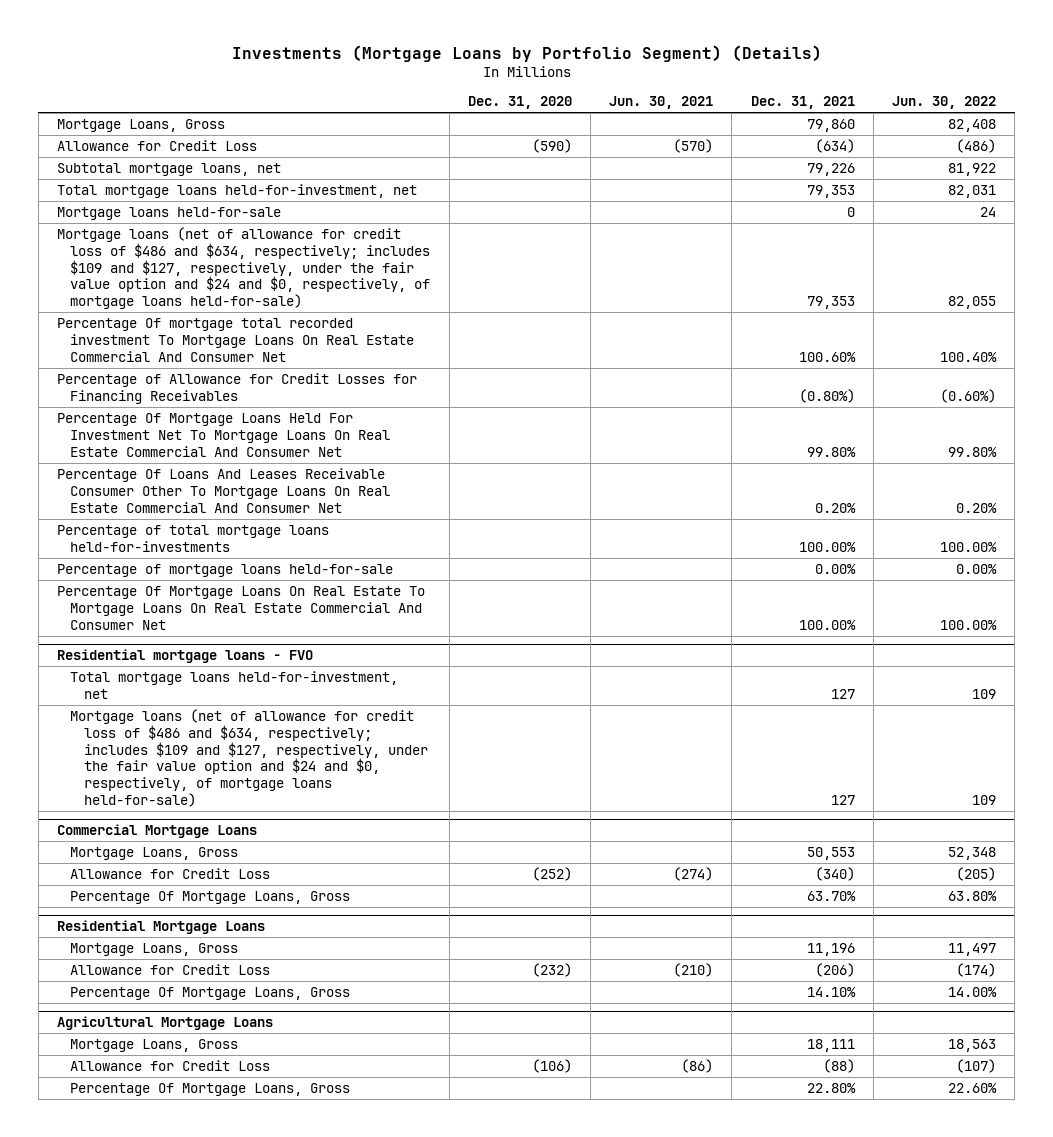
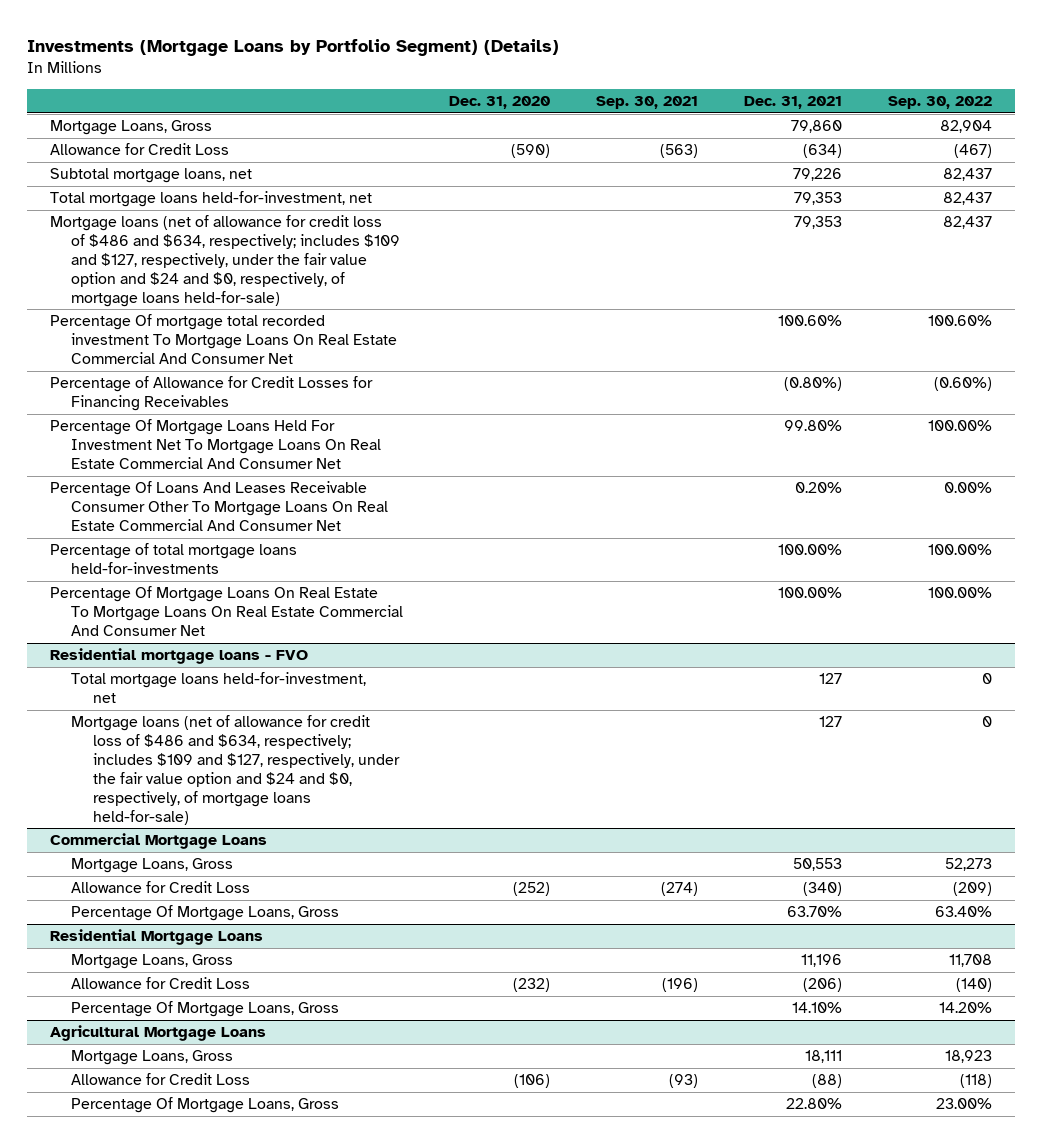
[609,96,714,110] Jun. 30, 2021 -> none
[892,96,997,110] Jun. 30, 2022 -> none
none -> [596,96,699,110] Sep. 30, 2021
none -> [887,96,992,110] Sep. 30, 2022
[56,206,281,220] Mortgage loans held-for-sale -> none
[56,563,393,577] Percentage of mortgage loans held-for-sale -> none

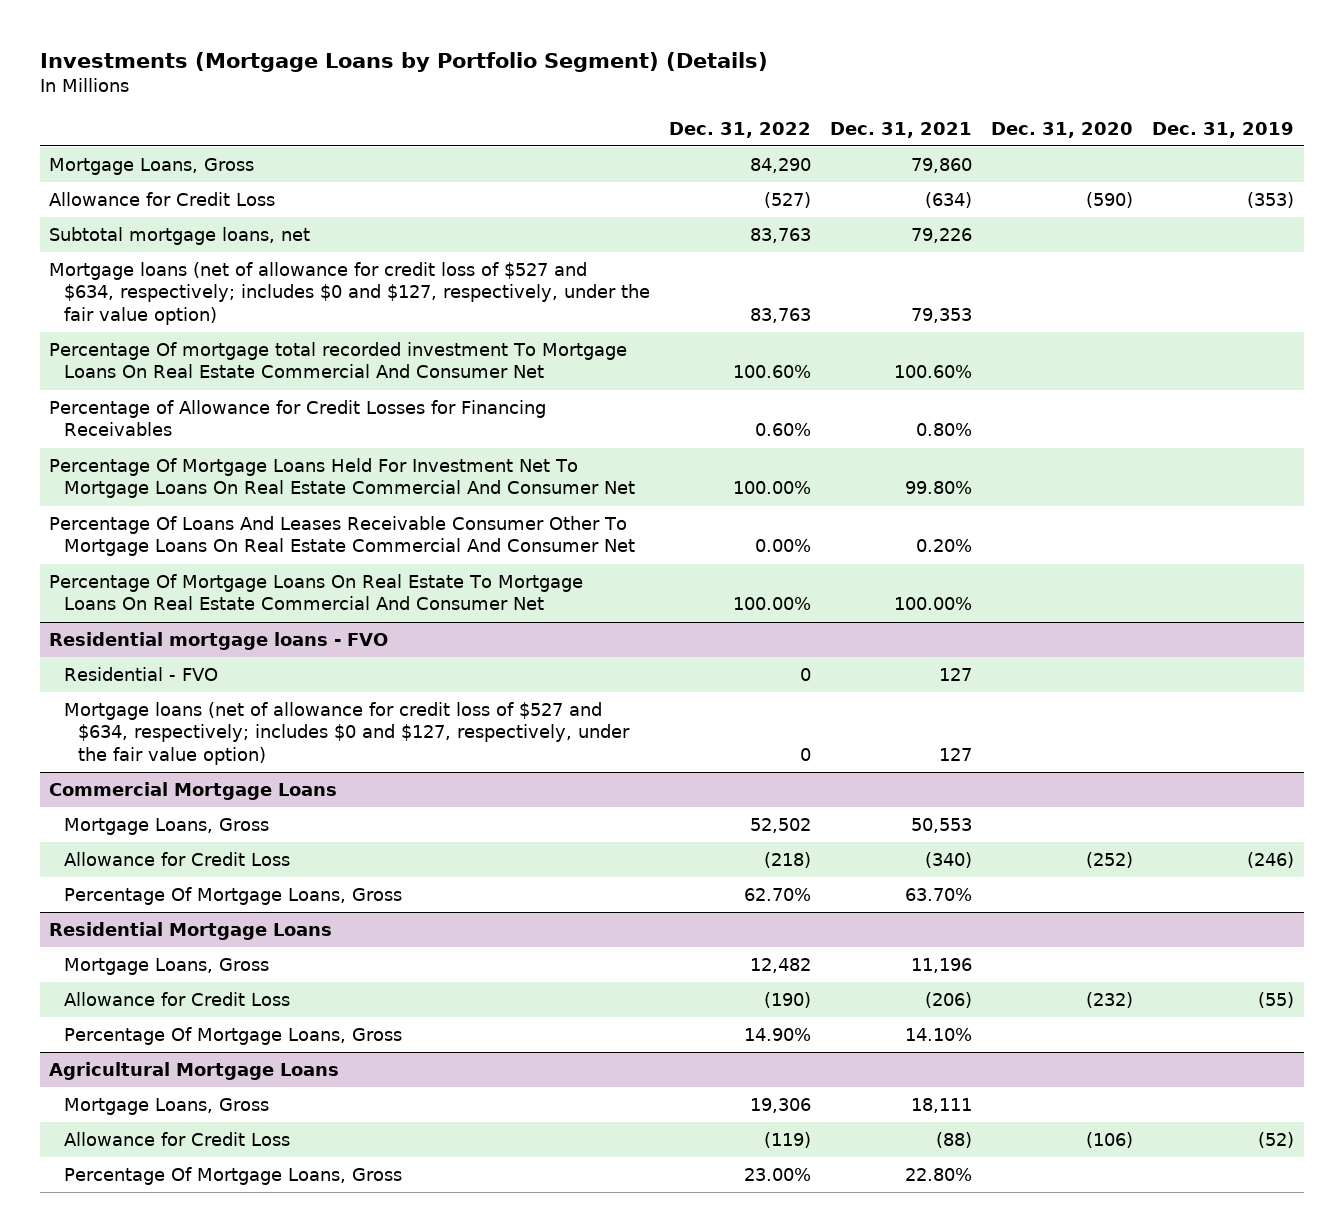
[596,96,699,110] Sep. 30, 2021 -> none
[887,96,992,110] Sep. 30, 2022 -> none
none -> [668,121,811,138] Dec. 31, 2022
none -> [1152,121,1295,138] Dec. 31, 2019
[49,191,372,208] Total mortgage loans held-for-investment, net -> none
[49,215,401,307] Mortgage loans (net of allowance for credit loss of $486 and $634, respectively; includes $109 and $127, respectively, under the fair value option and $24 and $0, respectively, of mortgage loans held-for-sale) -> [49,262,650,325] Mortgage loans (net of allowance for credit loss of $527 and $634, respectively; includes $0 and $127, respectively, under the fair value option)
[783,377,842,392] (0.80%) -> [916,423,973,437] 0.80%
[49,543,297,575] Percentage of total mortgage loans held-for-investments -> none
[71,672,367,704] Total mortgage loans held-for-investment, net -> [63,667,218,682] Residential - FVO
[71,715,400,825] Mortgage loans (net of allowance for credit loss of $486 and $634, respectively; includes $109 and $127, respectively, under the fair value option and $24 and $0, respectively, of mortgage loans held-for-sale) -> [63,702,631,765] Mortgage loans (net of allowance for credit loss of $527 and $634, respectively; includes $0 and $127, respectively, under the fair value option)

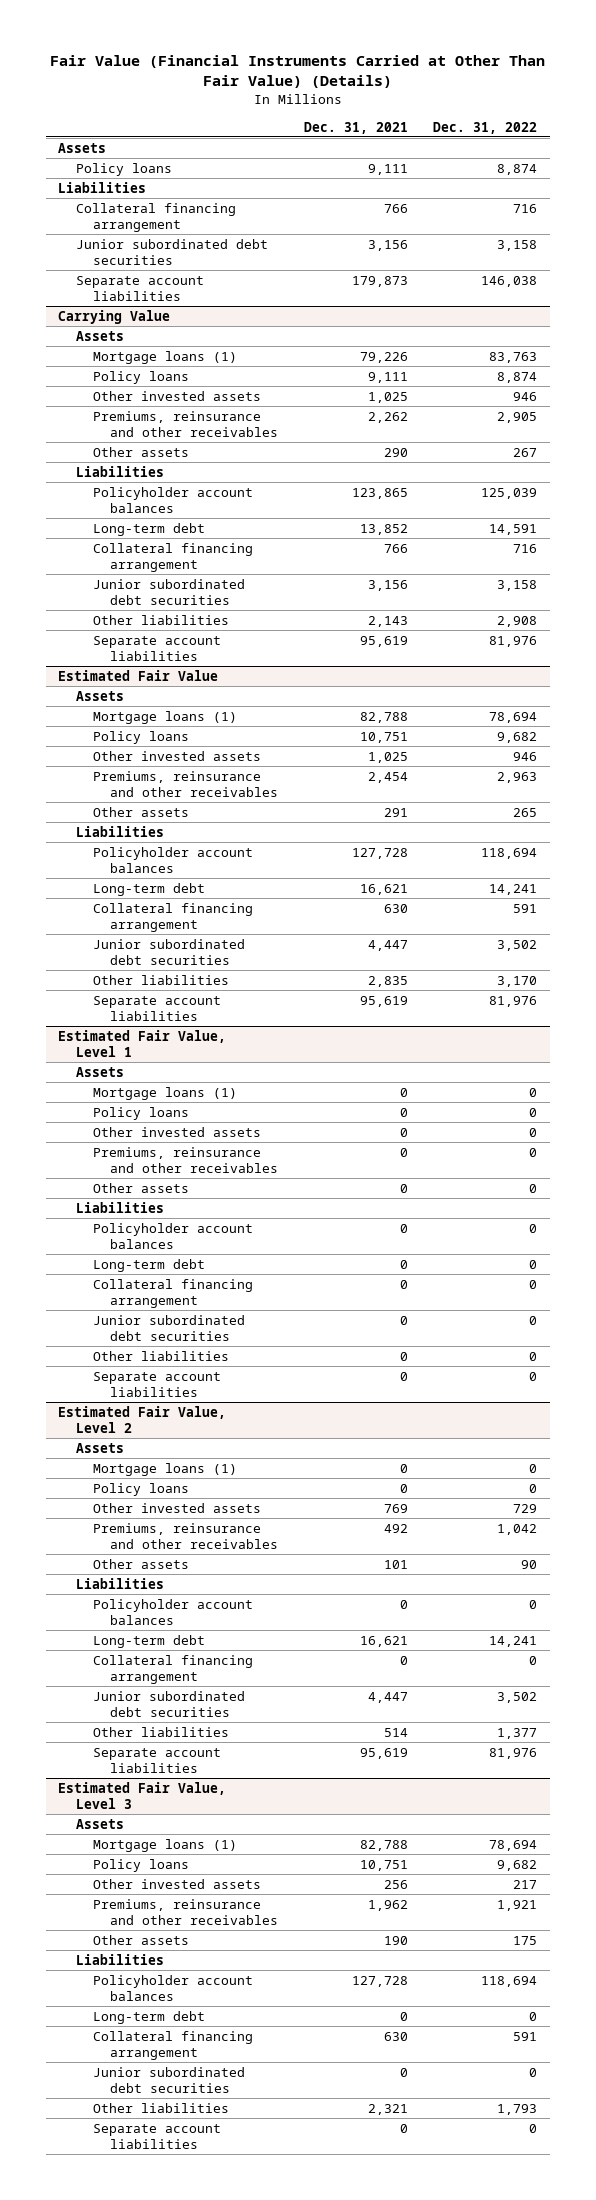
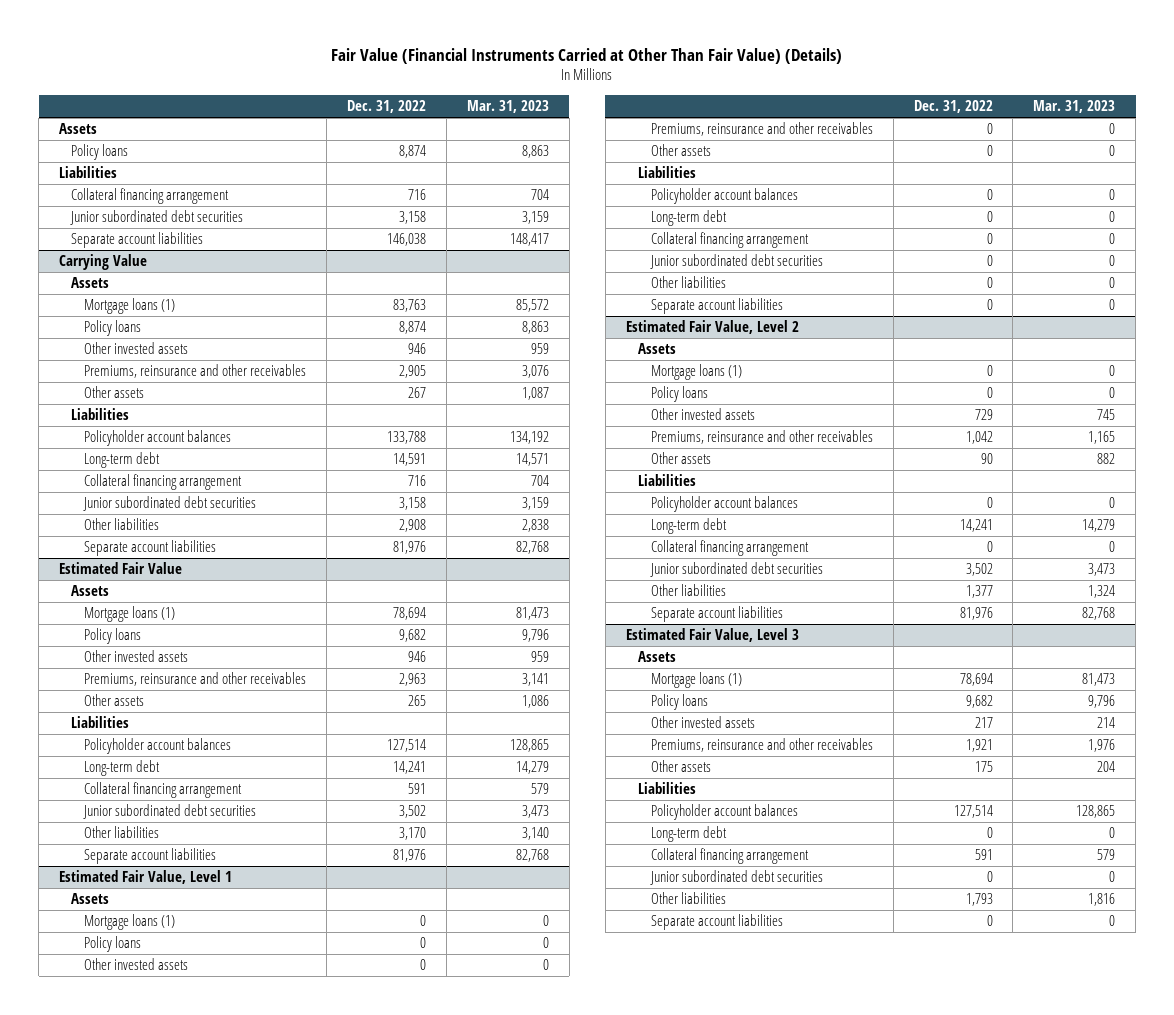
[303,121,408,134] Dec. 31, 2021 -> none
none -> [466,100,549,114] Mar. 31, 2023
[481,487,538,499] 125,039 -> [386,431,426,445] 133,788
[481,847,538,859] 118,694 -> [386,739,426,753] 127,514
[481,1975,538,1987] 118,694 -> [953,805,993,819] 127,514

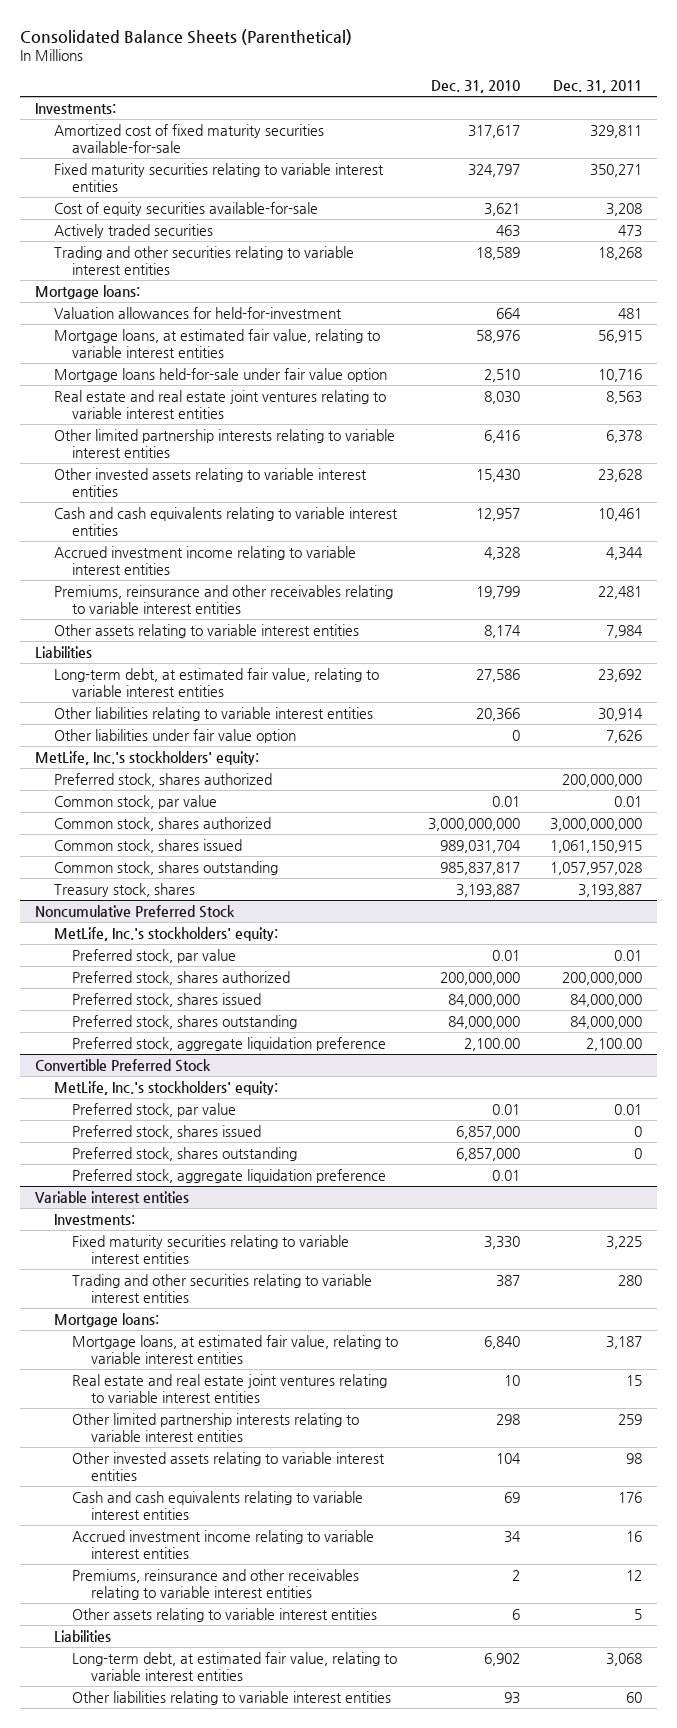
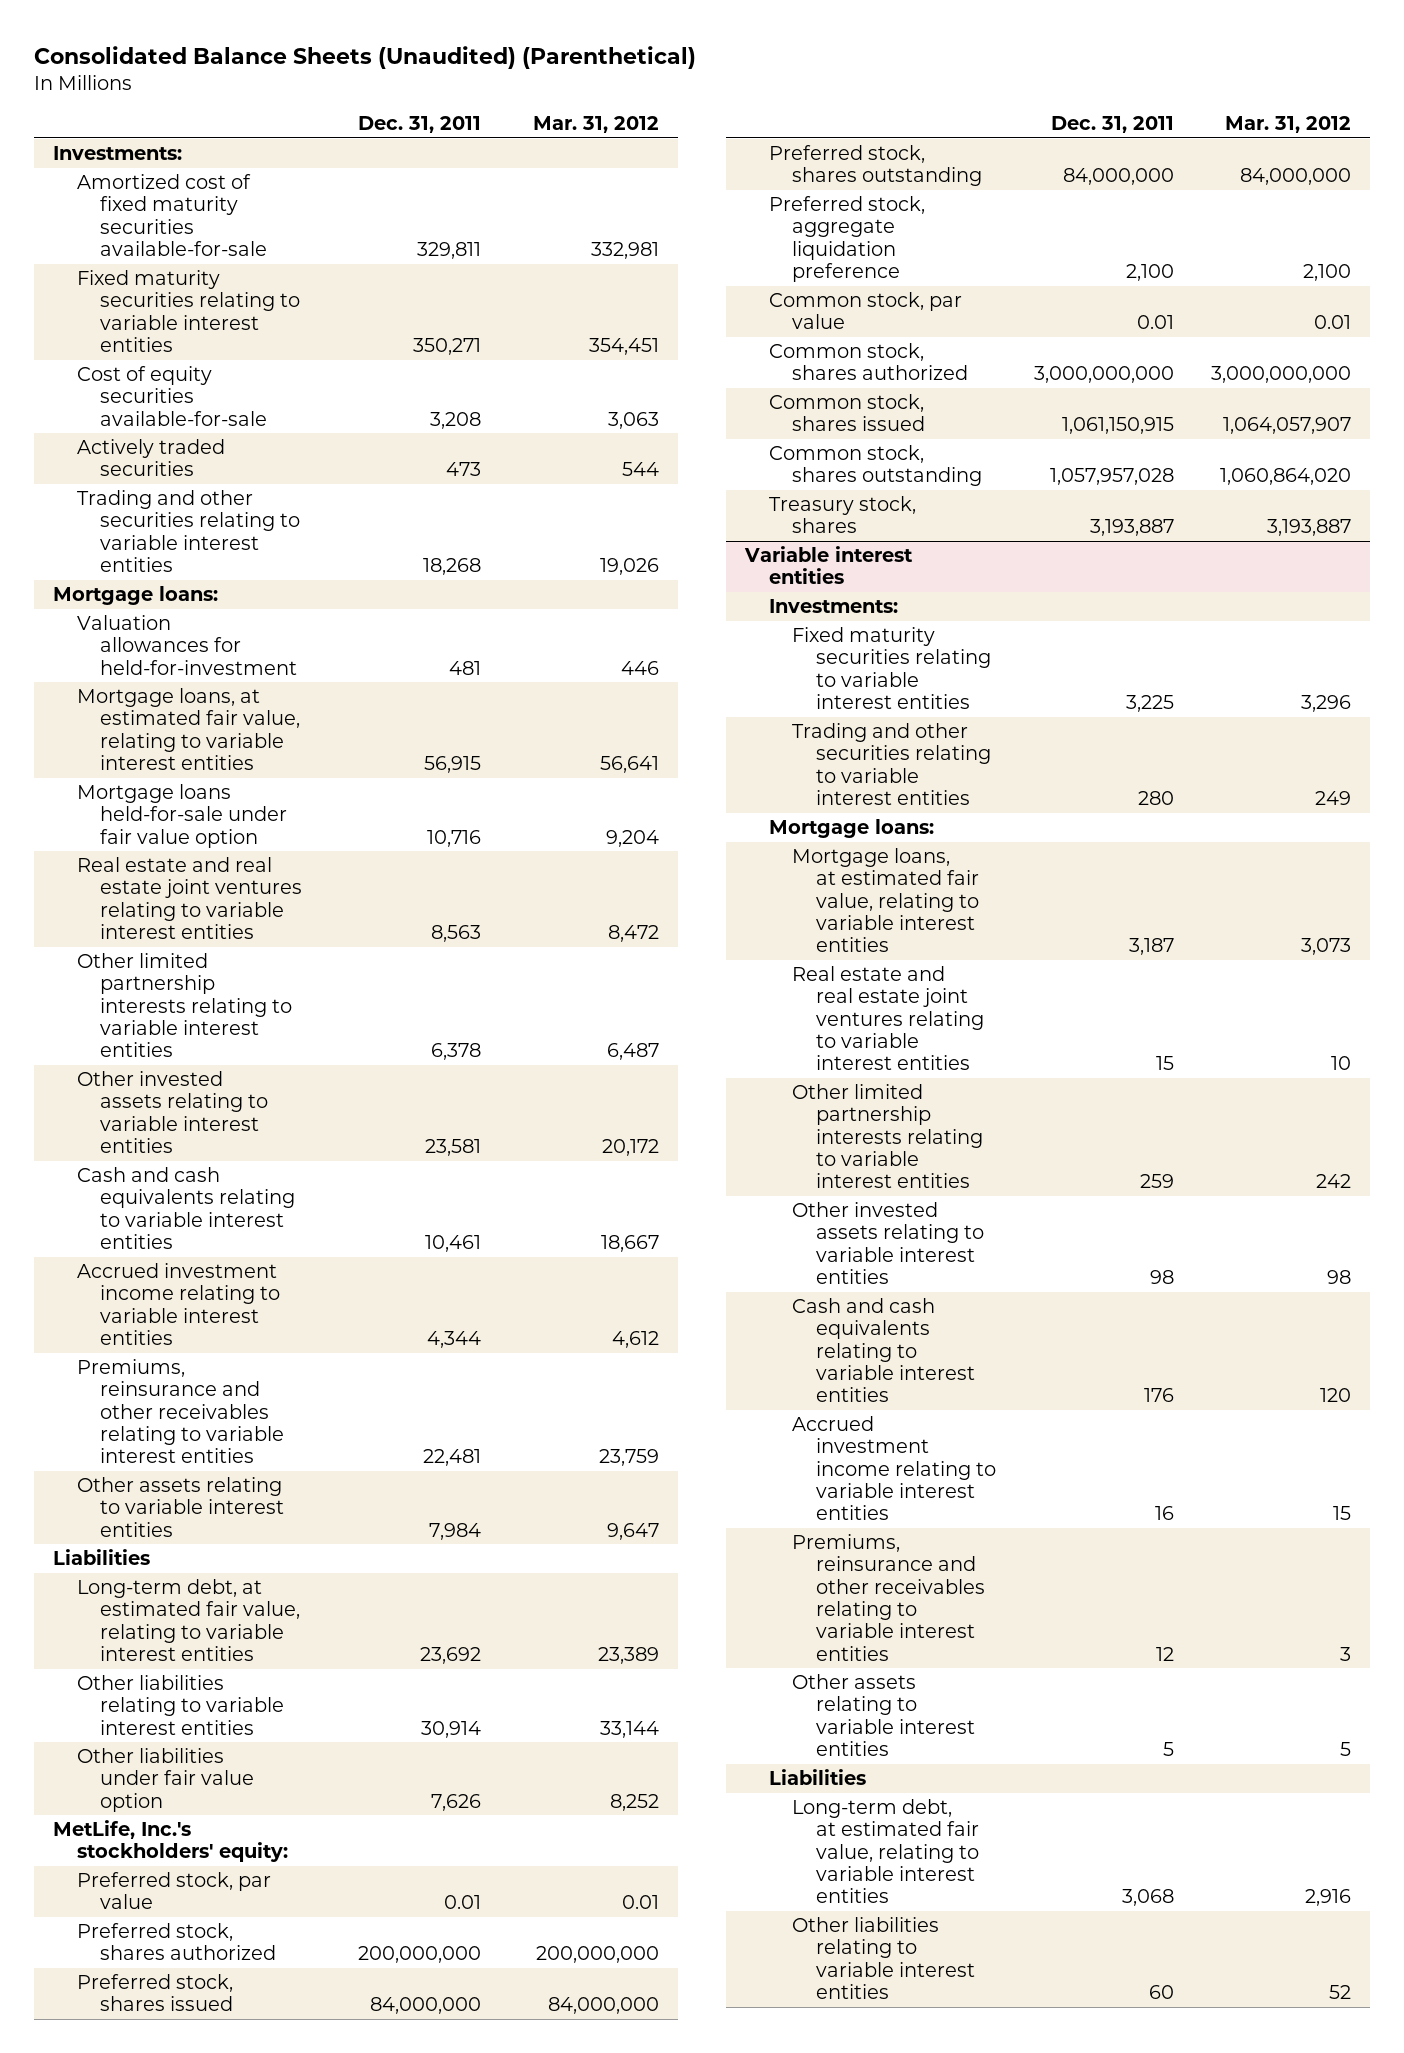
[19,28,352,45] Consolidated Balance Sheets (Parenthetical) -> [34,45,697,69] Consolidated Balance Sheets (Unaudited) (Parenthetical)
[431,80,521,94] Dec. 31, 2010 -> none
none -> [533,116,660,134] Mar. 31, 2012
[598,468,643,482] 23,628 -> [425,1139,482,1157] 23,581
none -> [76,1872,271,1910] Preferred stock, par value
none -> [76,1974,234,2012] Preferred stock, shares issued
none -> [768,145,983,187] Preferred stock, shares outstanding
none -> [768,196,925,283] Preferred stock, aggregate liquidation preference
[34,904,235,918] Noncumulative Preferred Stock -> none
[53,926,278,941] MetLife, Inc.'s stockholders' equity: -> none
[72,948,237,963] Preferred stock, par value -> none
[72,970,291,985] Preferred stock, shares authorized -> none
[72,992,262,1007] Preferred stock, shares issued -> none
[72,1014,298,1029] Preferred stock, shares outstanding -> none
[72,1036,387,1051] Preferred stock, aggregate liquidation preference -> none
[34,1058,211,1072] Convertible Preferred Stock -> none
[53,1080,278,1095] MetLife, Inc.'s stockholders' equity: -> none
[72,1102,237,1117] Preferred stock, par value -> none
[72,1124,262,1139] Preferred stock, shares issued -> none
[72,1146,298,1161] Preferred stock, shares outstanding -> none
[72,1168,387,1183] Preferred stock, aggregate liquidation preference -> none

